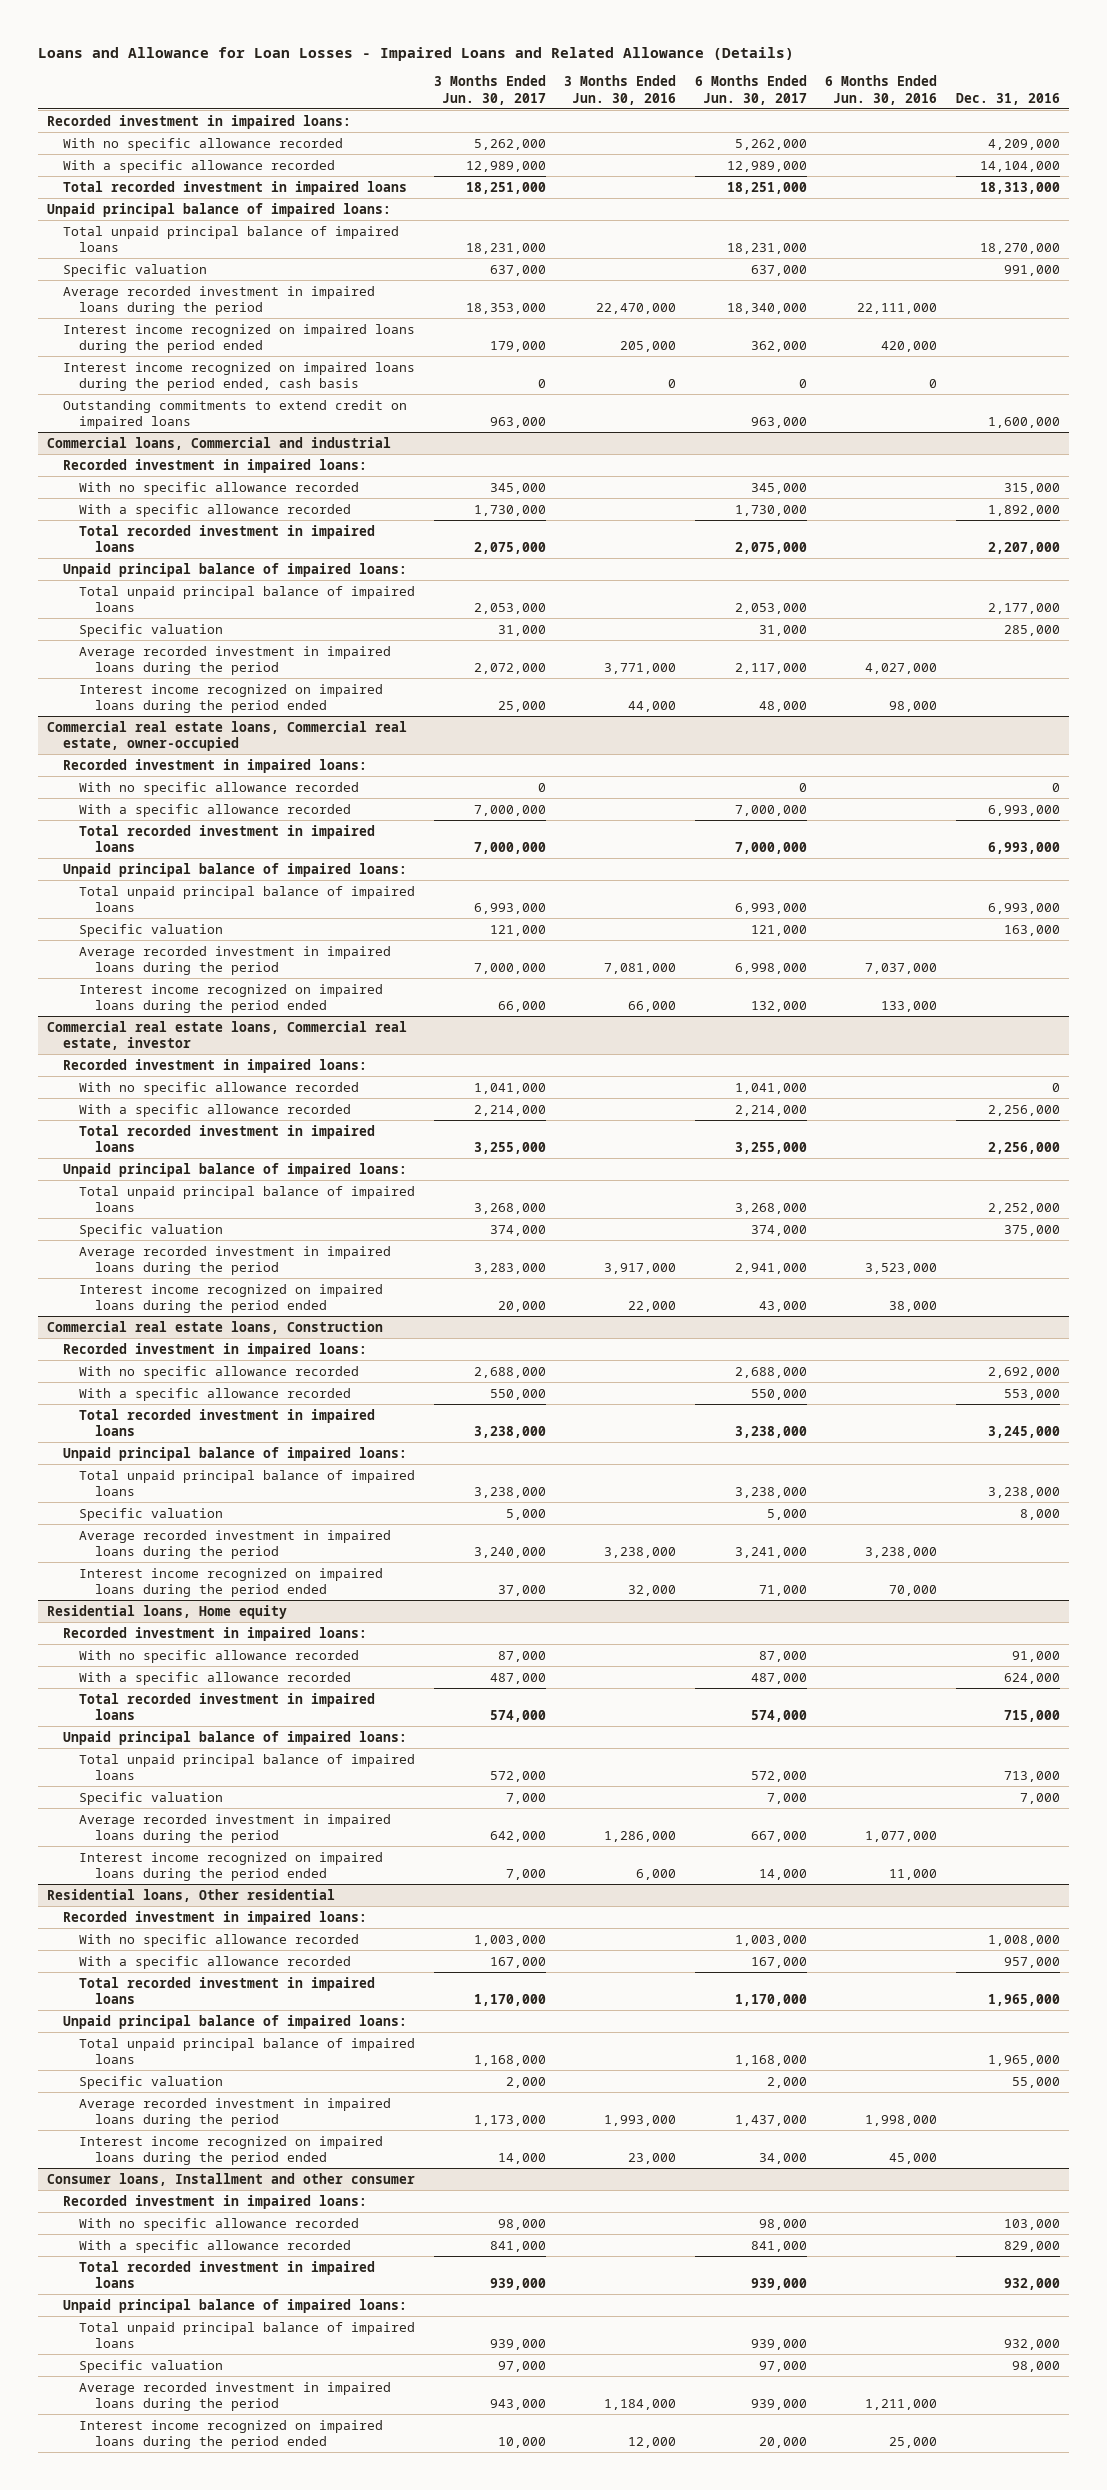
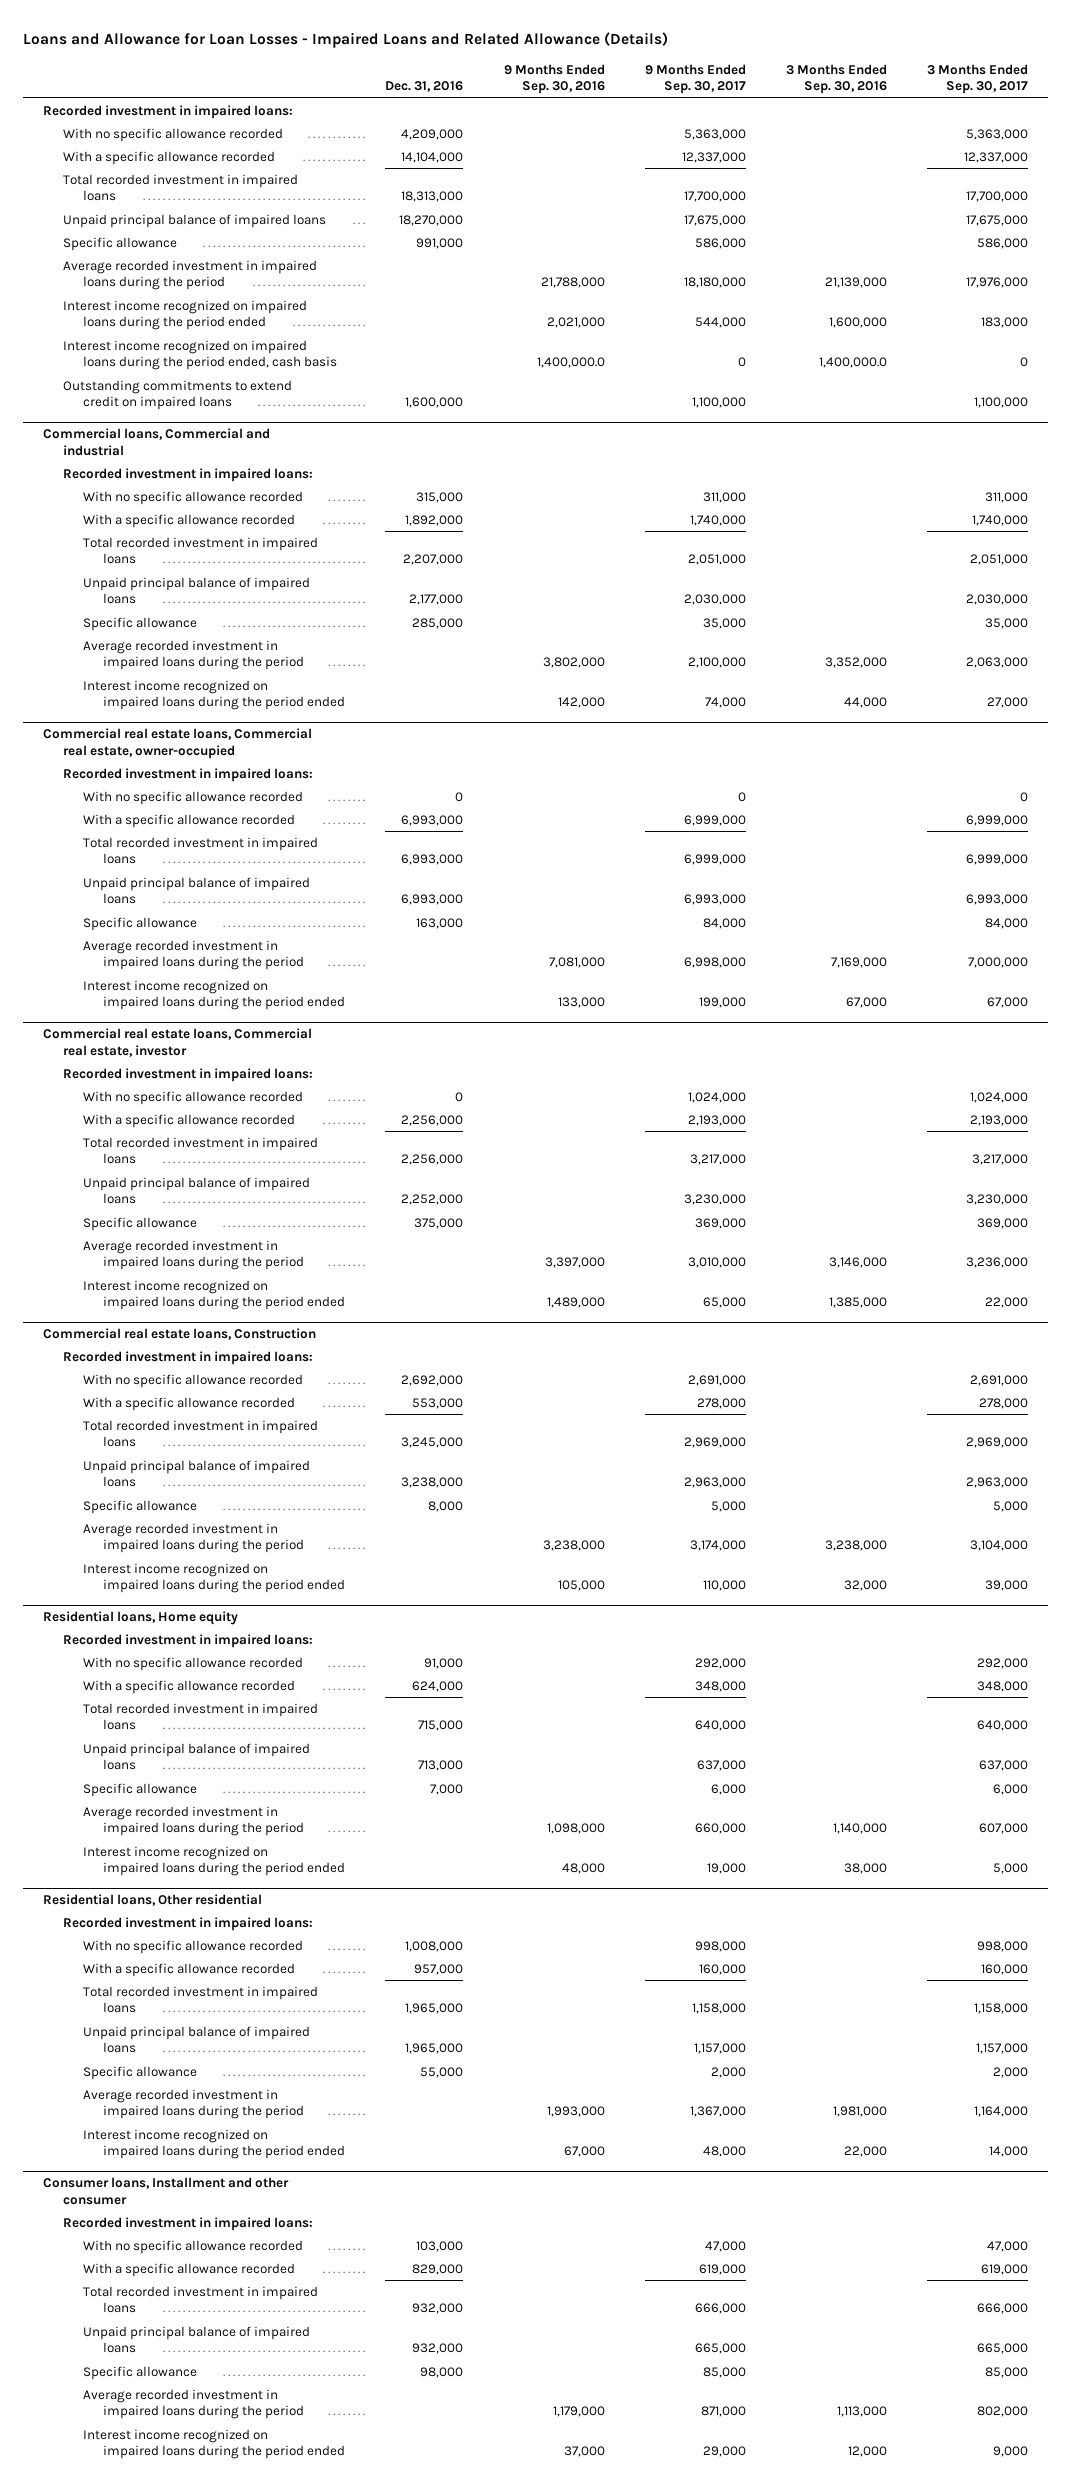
[433,75,546,105] 3 Months Ended Jun. 30, 2017 -> none
[564,75,677,105] 3 Months Ended Jun. 30, 2016 -> none
[694,75,807,105] 6 Months Ended Jun. 30, 2017 -> none
[825,75,938,105] 6 Months Ended Jun. 30, 2016 -> none
none -> [503,63,605,95] 9 Months Ended Sep. 30, 2016
none -> [644,63,746,95] 9 Months Ended Sep. 30, 2017
none -> [786,63,888,95] 3 Months Ended Sep. 30, 2016
none -> [927,63,1029,95] 3 Months Ended Sep. 30, 2017
[47,202,392,217] Unpaid principal balance of impaired loans: -> none
[63,225,400,252] Total unpaid principal balance of impaired loans -> [63,213,327,228] Unpaid principal balance of impaired loans
[63,263,208,277] Specific valuation -> [63,236,178,251] Specific allowance
[63,562,408,577] Unpaid principal balance of impaired loans: -> none
[79,585,416,612] Total unpaid principal balance of impaired loans -> [83,576,311,605] Unpaid principal balance of impaired loans
[79,623,224,637] Specific valuation -> [83,616,198,631] Specific allowance
[63,862,408,877] Unpaid principal balance of impaired loans: -> none
[79,885,416,912] Total unpaid principal balance of impaired loans -> [83,876,311,905] Unpaid principal balance of impaired loans
[79,923,224,937] Specific valuation -> [83,916,198,931] Specific allowance
[63,1162,408,1177] Unpaid principal balance of impaired loans: -> none
[79,1185,416,1212] Total unpaid principal balance of impaired loans -> [83,1176,311,1205] Unpaid principal balance of impaired loans
[79,1223,224,1237] Specific valuation -> [83,1216,198,1231] Specific allowance
[63,1446,408,1461] Unpaid principal balance of impaired loans: -> none
[79,1469,416,1496] Total unpaid principal balance of impaired loans -> [83,1459,311,1488] Unpaid principal balance of impaired loans
[79,1507,224,1521] Specific valuation -> [83,1499,198,1514] Specific allowance
[63,1730,408,1745] Unpaid principal balance of impaired loans: -> none
[79,1753,416,1780] Total unpaid principal balance of impaired loans -> [83,1742,311,1771] Unpaid principal balance of impaired loans
[79,1791,224,1805] Specific valuation -> [83,1782,198,1797] Specific allowance
[63,2014,408,2029] Unpaid principal balance of impaired loans: -> none
[79,2037,416,2064] Total unpaid principal balance of impaired loans -> [83,2025,311,2054] Unpaid principal balance of impaired loans
[79,2075,224,2089] Specific valuation -> [83,2065,198,2080] Specific allowance
[63,2298,408,2313] Unpaid principal balance of impaired loans: -> none
[79,2321,416,2348] Total unpaid principal balance of impaired loans -> [83,2325,311,2354] Unpaid principal balance of impaired loans
[79,2359,224,2373] Specific valuation -> [83,2365,198,2380] Specific allowance

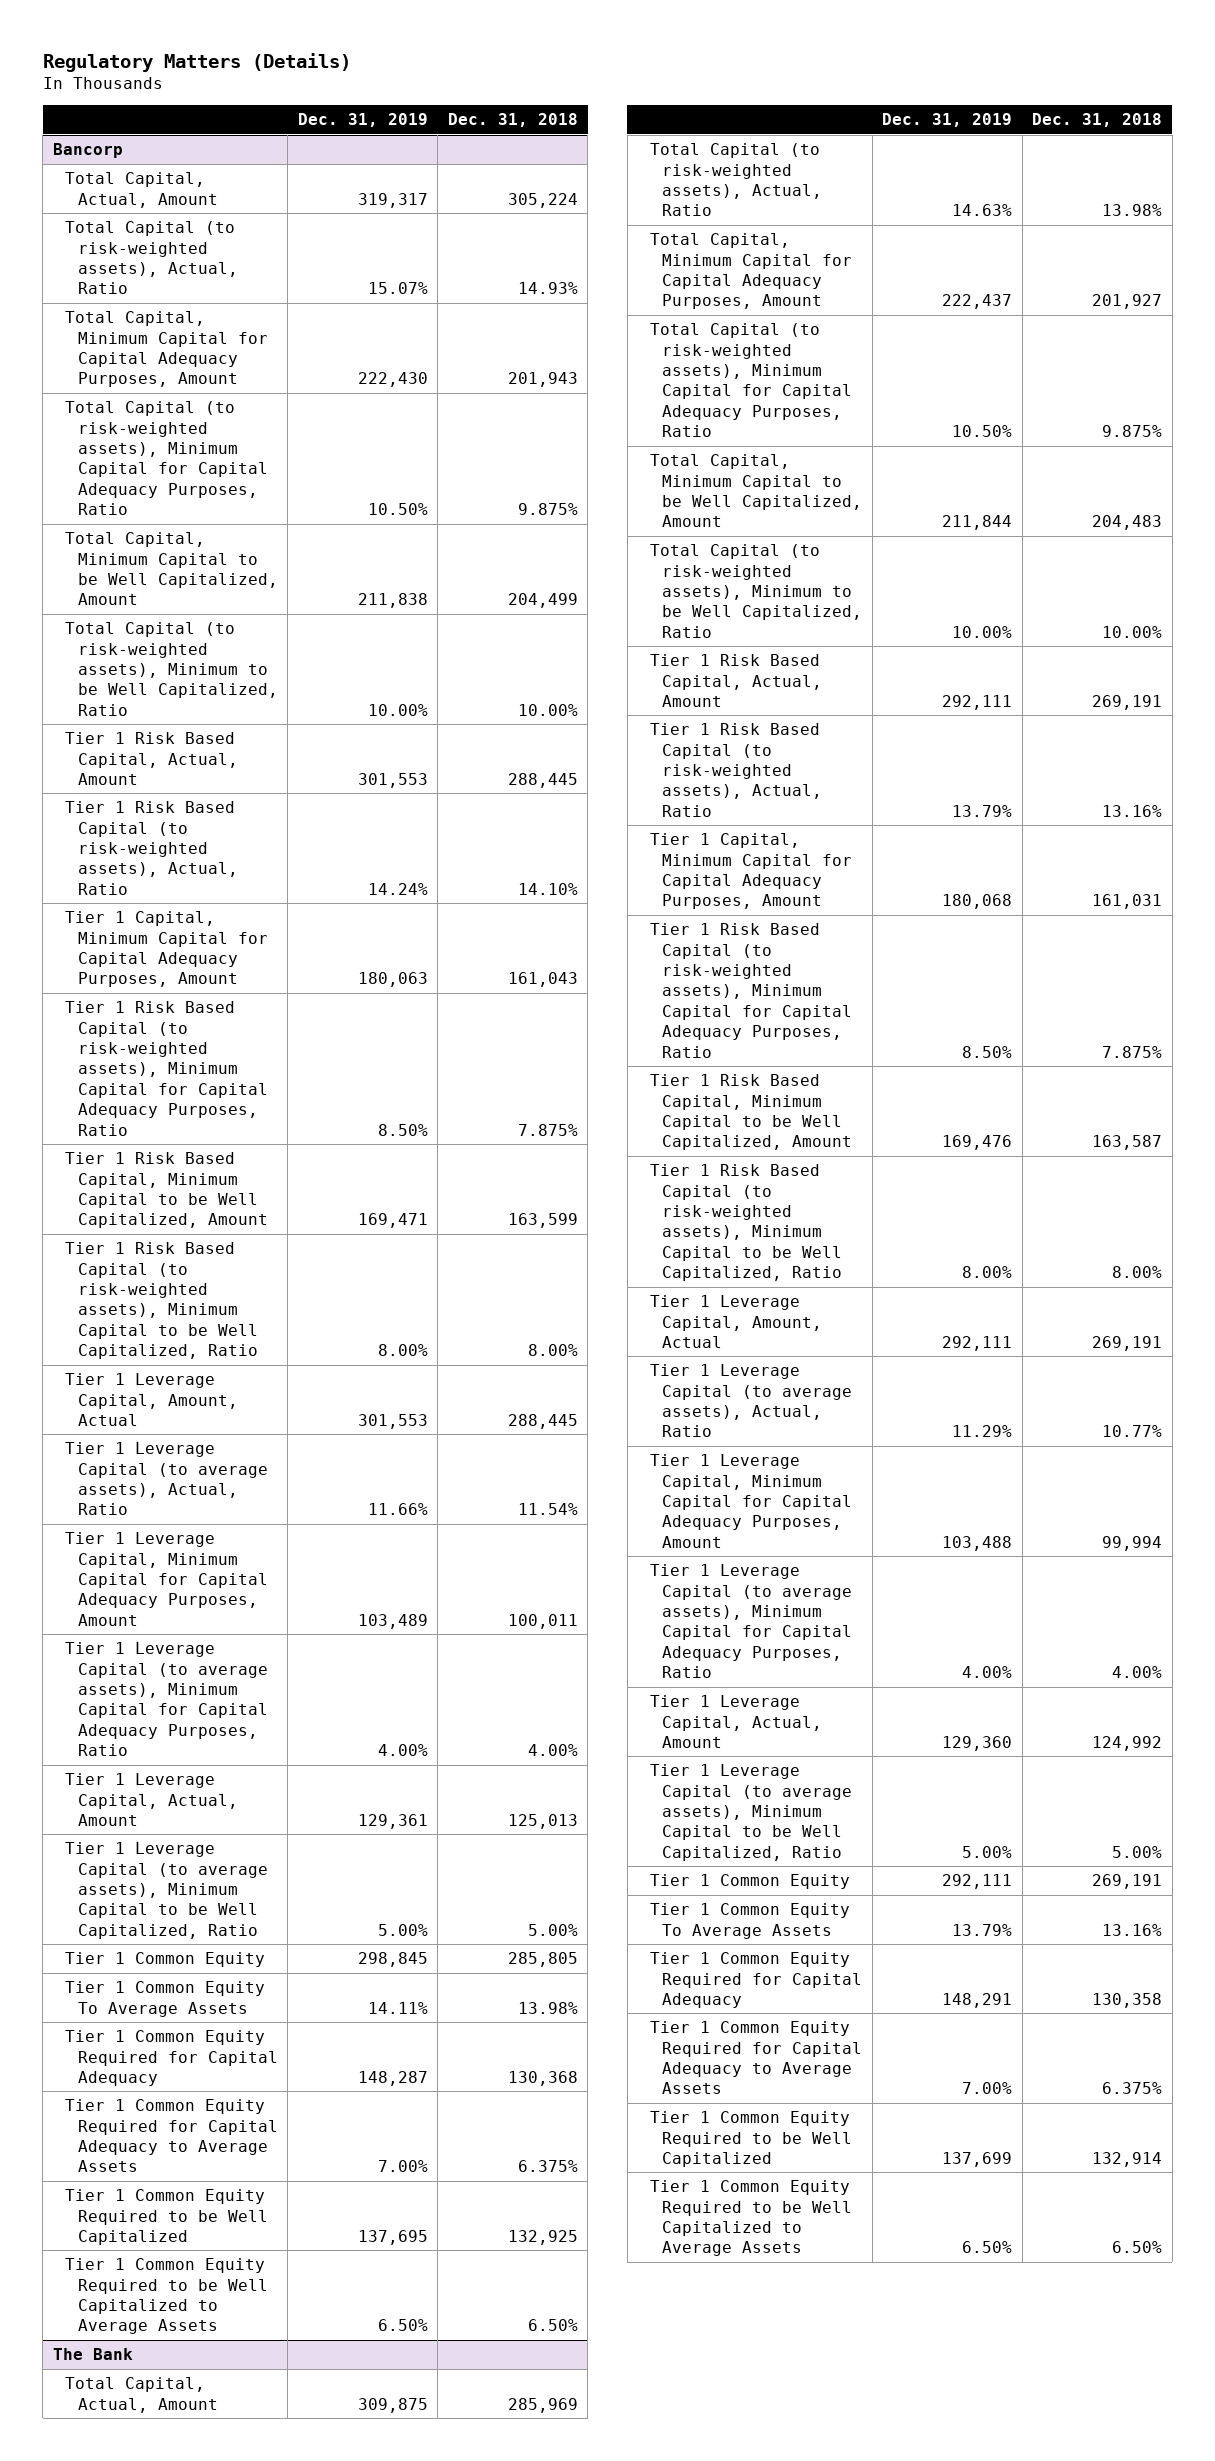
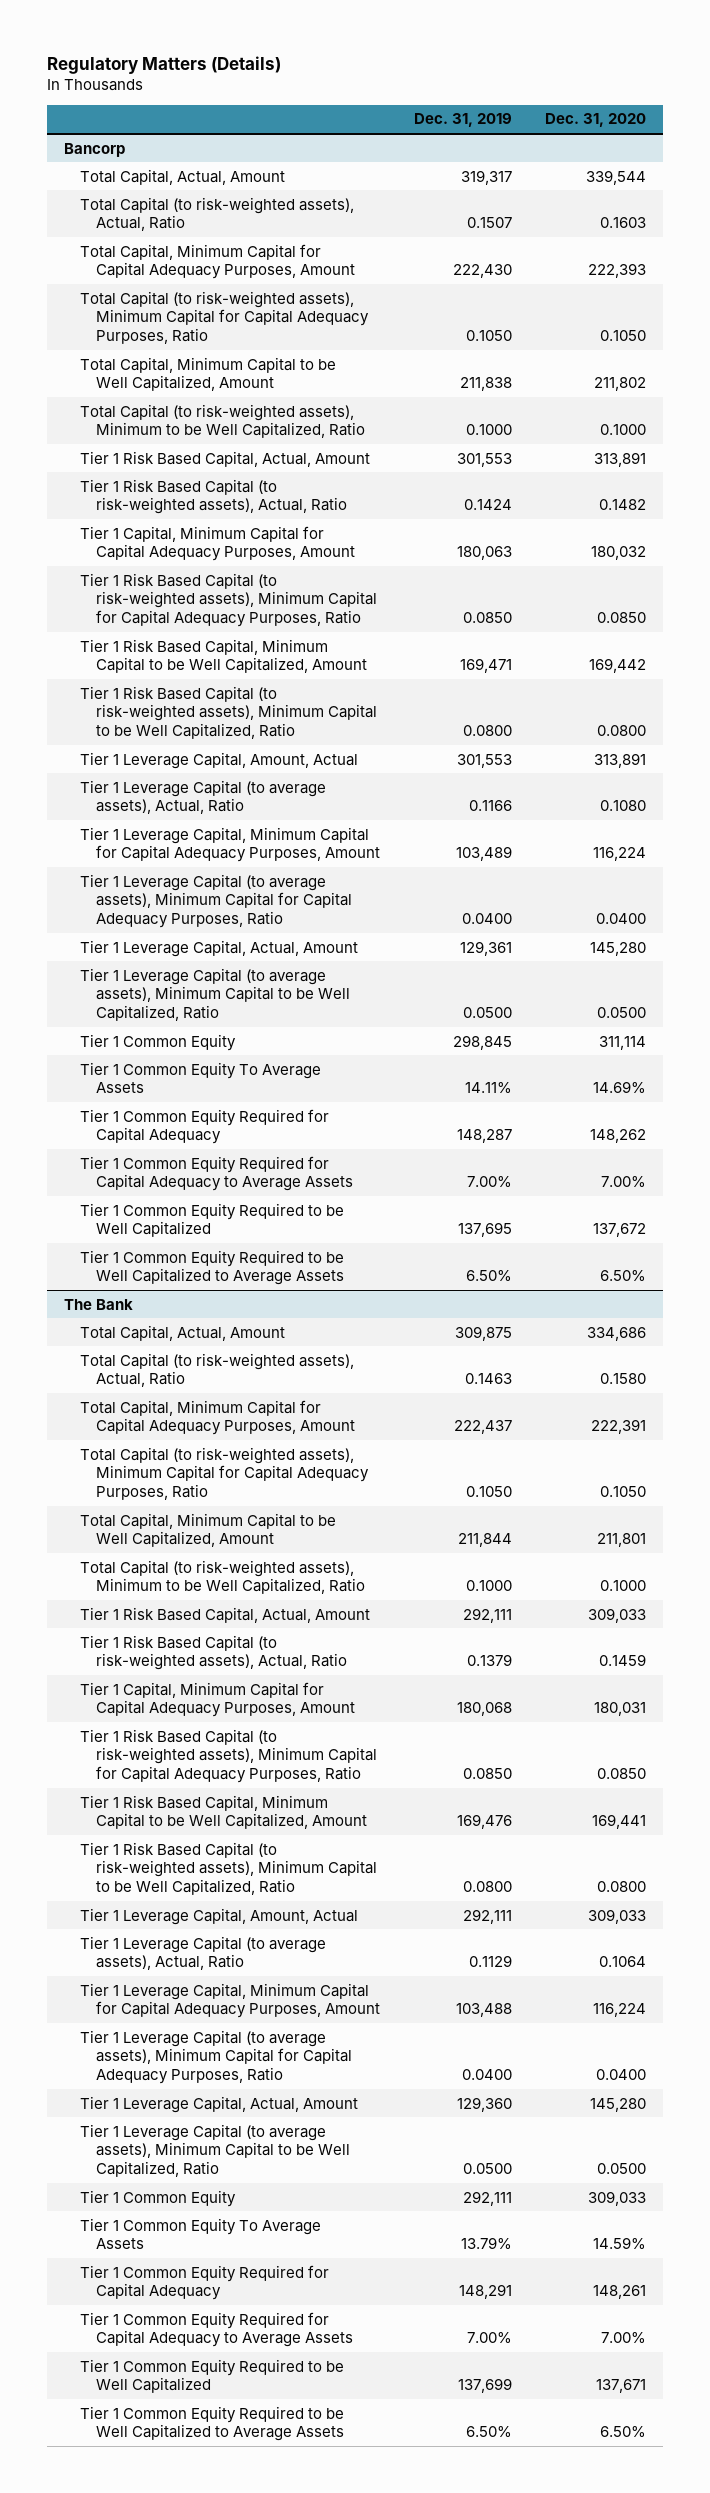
[447,113,578,128] Dec. 31, 2018 -> none
none -> [545,113,647,128] Dec. 31, 2020
[367,282,428,295] 15.07% -> [466,217,512,229] 0.1507
[367,503,428,516] 10.50% -> [465,330,512,342] 0.1050
[367,703,428,716] 10.00% -> [465,424,512,436] 0.1000
[367,882,428,895] 14.24% -> [463,499,512,511] 0.1424
[377,1123,428,1136] 8.50% -> [462,612,512,624] 0.0850
[377,1344,428,1357] 8.00% -> [462,725,512,737] 0.0800
[367,1503,428,1516] 11.66% -> [468,800,512,812] 0.1166
[377,1744,428,1757] 4.00% -> [461,913,512,925] 0.0400
[377,1923,428,1936] 5.00% -> [462,1007,512,1019] 0.0500
[952,204,1013,217] 14.63% -> [464,1373,512,1385] 0.1463
[952,425,1013,438] 10.50% -> [465,1486,512,1498] 0.1050
[952,625,1013,638] 10.00% -> [465,1580,512,1592] 0.1000
[952,804,1013,817] 13.79% -> [466,1654,512,1667] 0.1379
[962,1045,1013,1058] 8.50% -> [462,1768,512,1780] 0.0850
[962,1266,1013,1279] 8.00% -> [462,1881,512,1893] 0.0800
[952,1425,1013,1438] 11.29% -> [468,1955,512,1968] 0.1129
[962,1666,1013,1679] 4.00% -> [461,2069,512,2081] 0.0400
[962,1845,1013,1858] 5.00% -> [462,2163,512,2175] 0.0500

